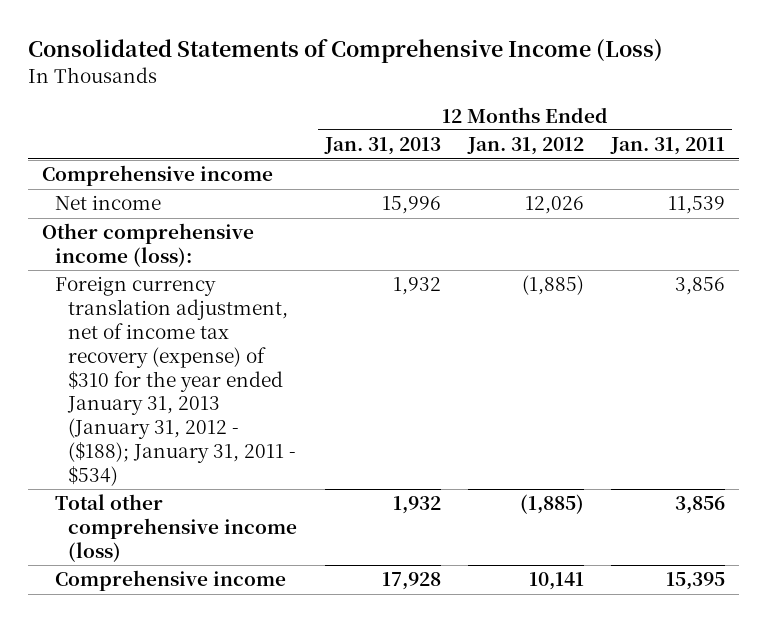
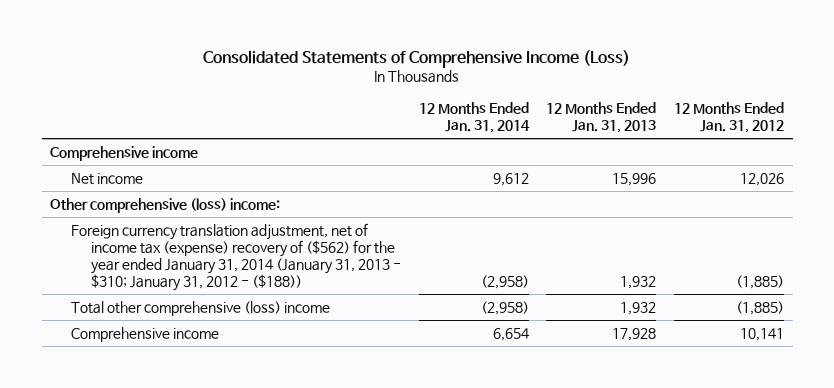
[610,137,726,156] Jan. 31, 2011 -> none
none -> [418,101,530,134] 12 Months Ended Jan. 31, 2014
[41,223,254,267] Other comprehensive income (loss): -> [50,197,281,213] Other comprehensive (loss) income:
[55,276,297,486] Foreign currency translation adjustment, net of income tax recovery (expense) of $310 for the year ended January 31, 2013 (January 31, 2012 - ($188); January 31, 2011 - $534) -> [70,222,402,292] Foreign currency translation adjustment, net of income tax (expense) recovery of ($562) for the year ended January 31, 2014 (January 31, 2013 - $310; January 31, 2012 - ($188))
[55,494,298,562] Total other comprehensive income (loss) -> [70,300,330,316] Total other comprehensive (loss) income

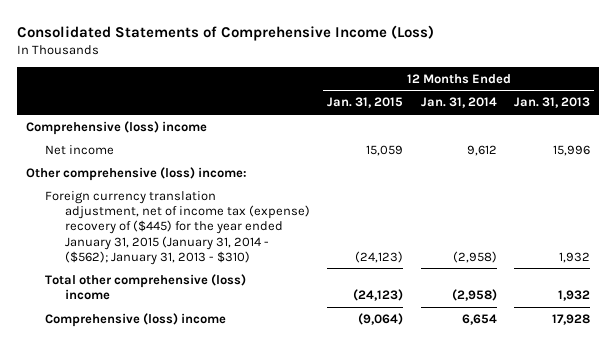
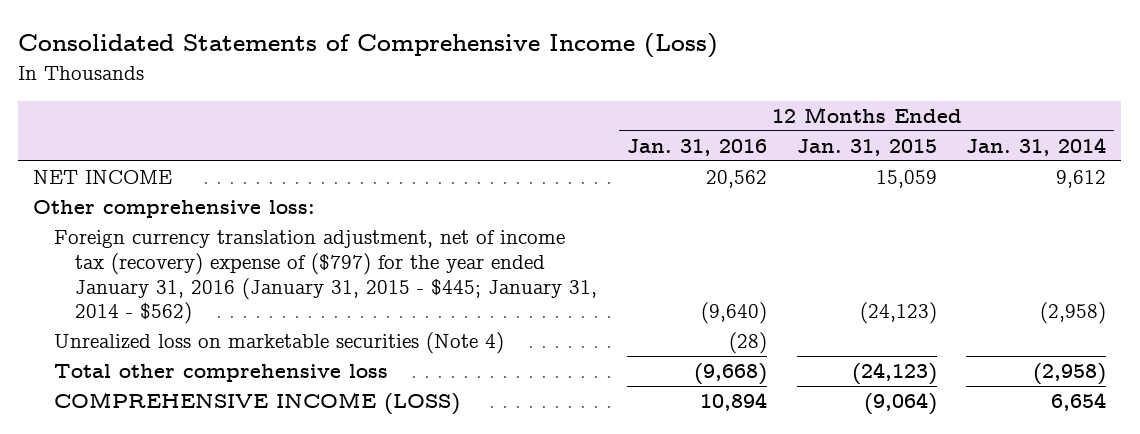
[514,97,591,109] Jan. 31, 2013 -> none
none -> [626,138,767,156] Jan. 31, 2016
[25,120,207,135] Comprehensive (loss) income -> none
[45,144,115,155] Net income -> [33,170,173,185] NET INCOME
[25,166,247,181] Other comprehensive (loss) income: -> [33,200,316,219] Other comprehensive loss:
[45,190,311,265] Foreign currency translation adjustment, net of income tax (expense) recovery of ($445) for the year ended January 31, 2015 (January 31, 2014 - ($562); January 31, 2013 - $310) -> [54,230,597,325] Foreign currency translation adjustment, net of income tax (recovery) expense of ($797) for the year ended January 31, 2016 (January 31, 2015 - $445; January 31, 2014 - $562)
none -> [54,332,505,355] Unrealized loss on marketable securities (Note 4)
[45,273,247,301] Total other comprehensive (loss) income -> [54,364,389,383] Total other comprehensive loss
[45,312,227,327] Comprehensive (loss) income -> [54,392,461,416] COMPREHENSIVE INCOME (LOSS)

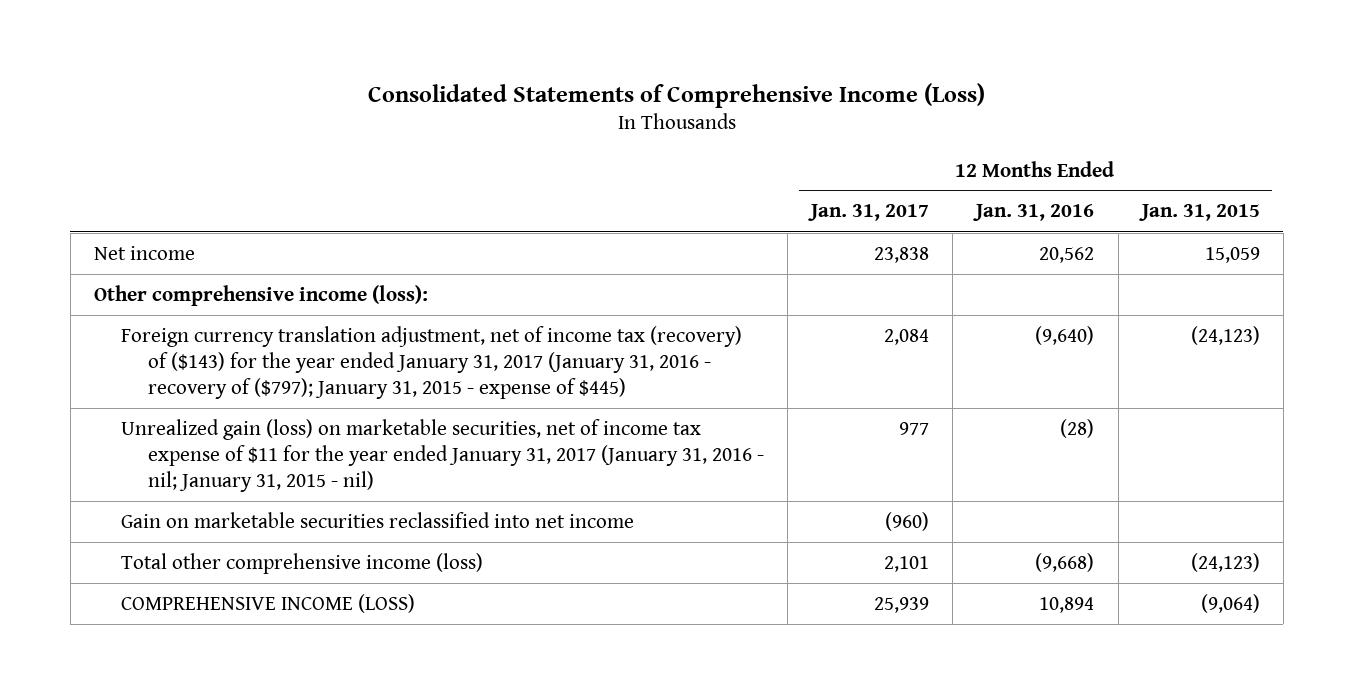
[966,136,1107,156] Jan. 31, 2014 -> none
none -> [808,204,930,222] Jan. 31, 2017
[33,170,173,185] NET INCOME -> [93,245,195,260] Net income
[33,200,316,219] Other comprehensive loss: -> [93,284,428,306] Other comprehensive income (loss):
[54,230,597,325] Foreign currency translation adjustment, net of income tax (recovery) expense of ($797) for the year ended January 31, 2016 (January 31, 2015 - $445; January 31, 2014 - $562) -> [120,325,742,400] Foreign currency translation adjustment, net of income tax (recovery) of ($143) for the year ended January 31, 2017 (January 31, 2016 - recovery of ($797); January 31, 2015 - expense of $445)
[54,332,505,355] Unrealized loss on marketable securities (Note 4) -> [120,418,764,493] Unrealized gain (loss) on marketable securities, net of income tax expense of $11 for the year ended January 31, 2017 (January 31, 2016 - nil; January 31, 2015 - nil)
none -> [120,511,634,528] Gain on marketable securities reclassified into net income
[54,364,389,383] Total other comprehensive loss -> [120,552,483,574] Total other comprehensive income (loss)

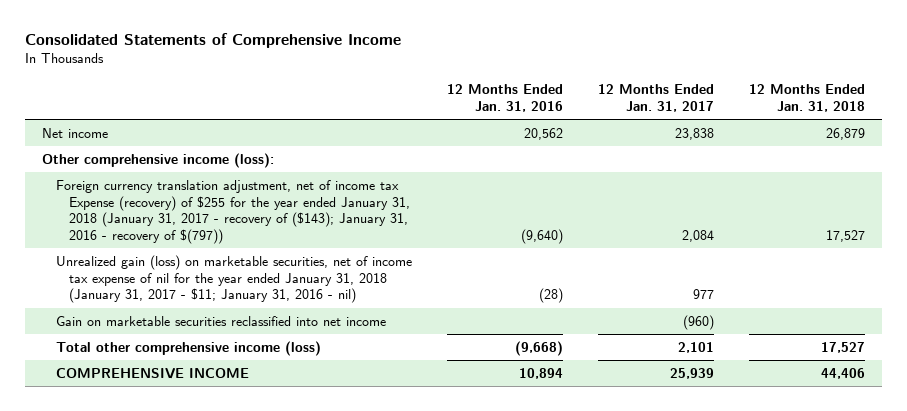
[367,82,985,108] Consolidated Statements of Comprehensive Income (Loss) -> [24,33,401,49] Consolidated Statements of Comprehensive Income
[1138,204,1260,222] Jan. 31, 2015 -> none
none -> [748,84,865,112] 12 Months Ended Jan. 31, 2018
[120,325,742,400] Foreign currency translation adjustment, net of income tax (recovery) of ($143) for the year ended January 31, 2017 (January 31, 2016 - recovery of ($797); January 31, 2015 - expense of $445) -> [55,179,411,244] Foreign currency translation adjustment, net of income tax Expense (recovery) of $255 for the year ended January 31, 2018 (January 31, 2017 - recovery of ($143); January 31, 2016 - recovery of $(797))
[120,418,764,493] Unrealized gain (loss) on marketable securities, net of income tax expense of $11 for the year ended January 31, 2017 (January 31, 2016 - nil; January 31, 2015 - nil) -> [55,254,412,304] Unrealized gain (loss) on marketable securities, net of income tax expense of nil for the year ended January 31, 2018 (January 31, 2017 - $11; January 31, 2016 - nil)
[120,593,415,613] COMPREHENSIVE INCOME (LOSS) -> [55,367,249,379] COMPREHENSIVE INCOME

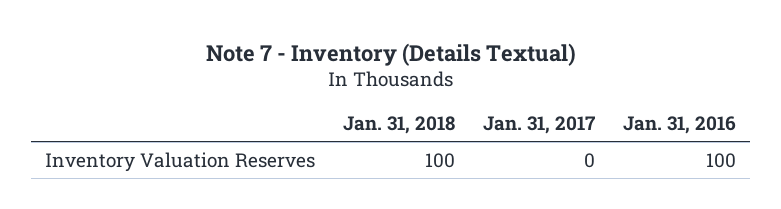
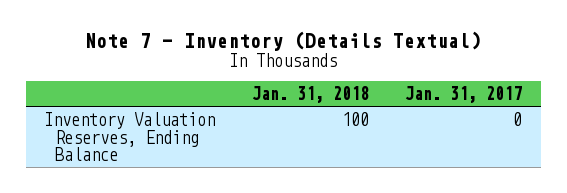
[623,116,737,135] Jan. 31, 2016 -> none
[45,151,316,172] Inventory Valuation Reserves -> [44,112,216,161] Inventory Valuation Reserves, Ending Balance

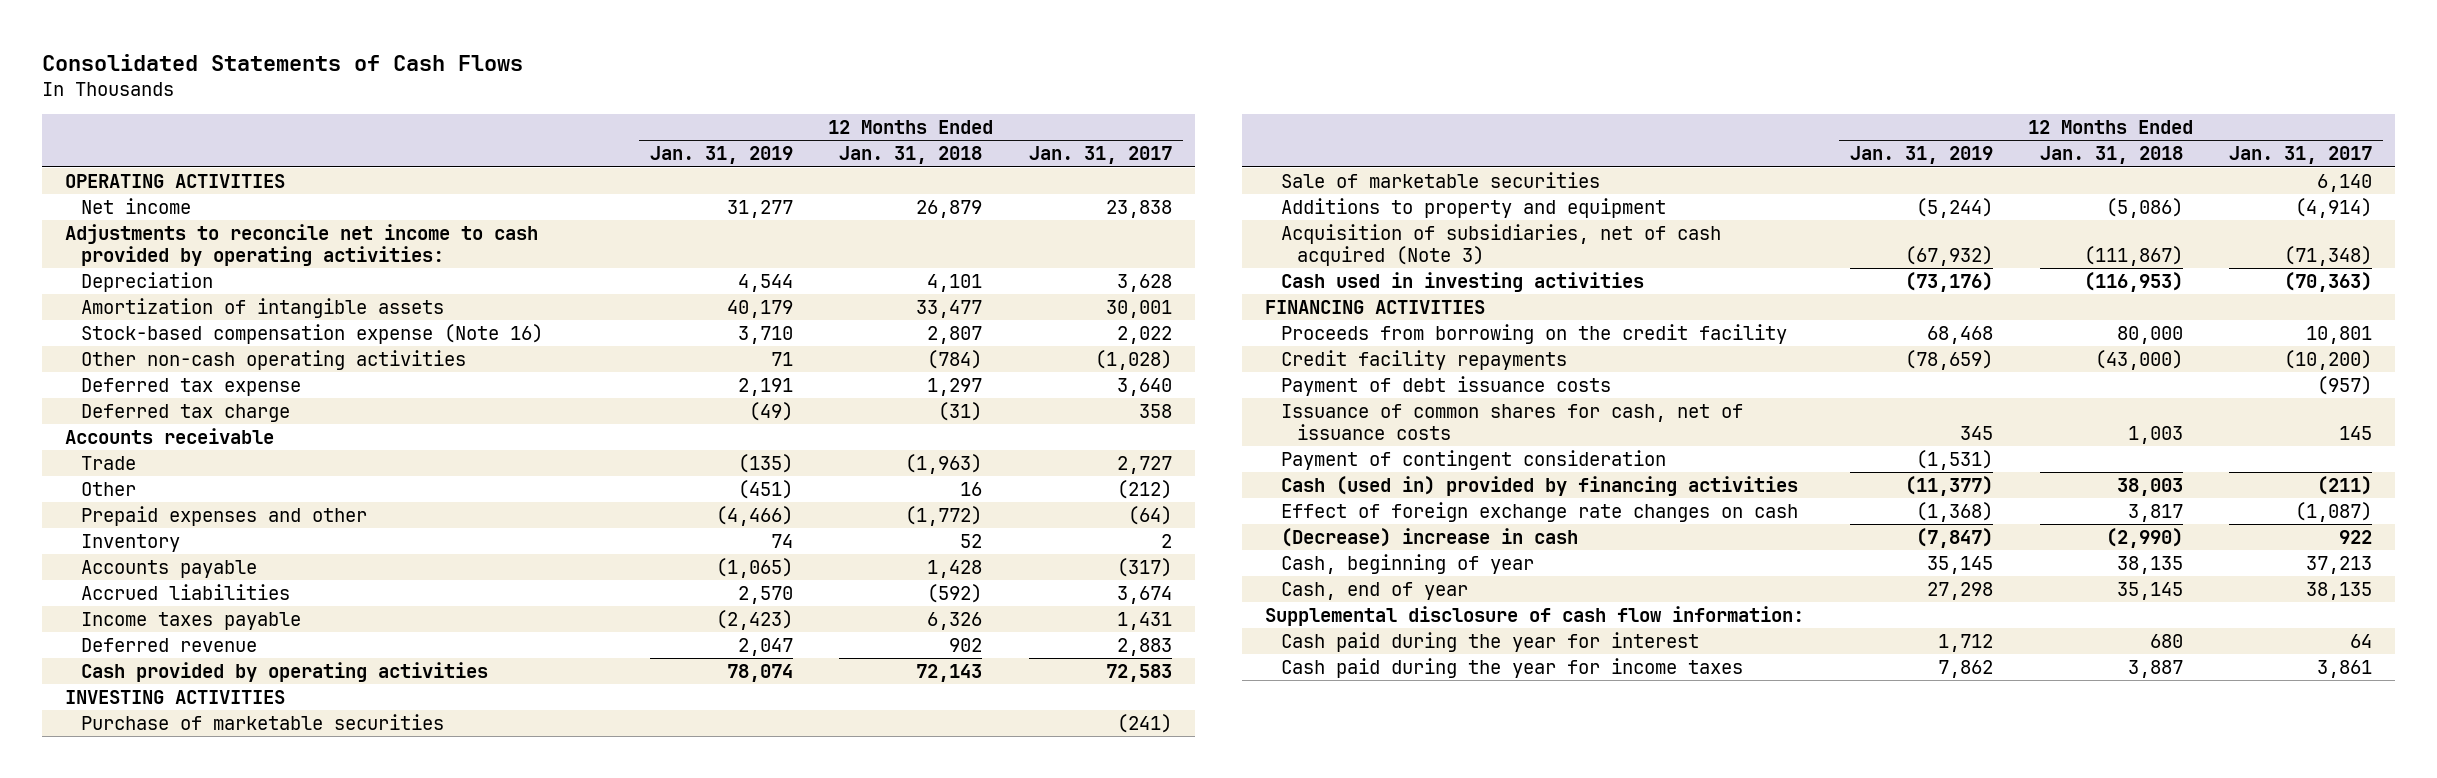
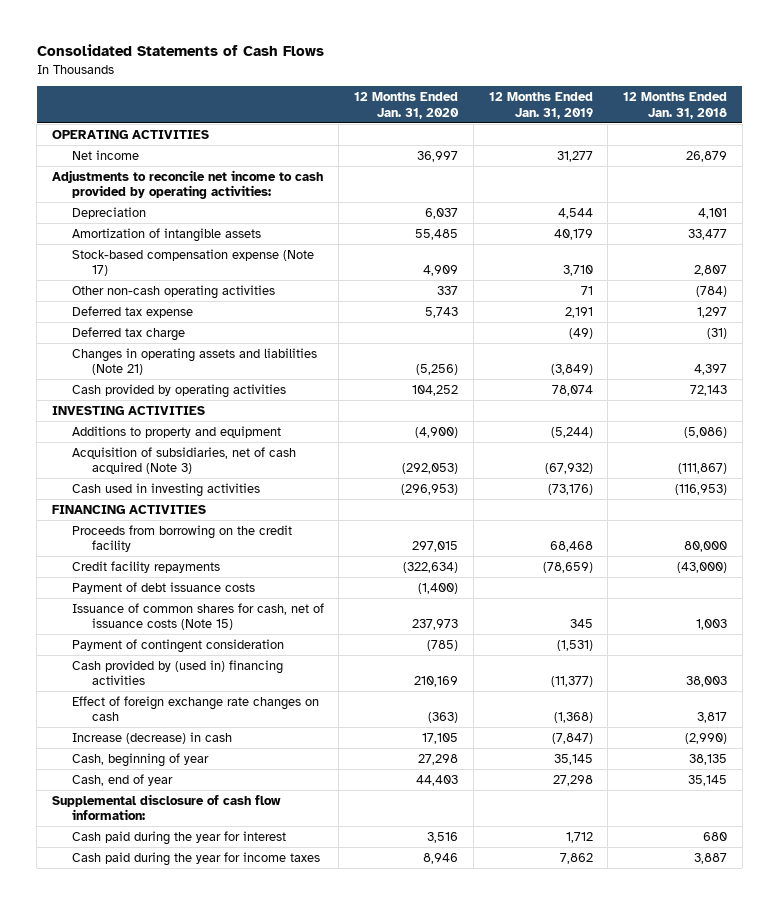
[1028,146,1172,165] Jan. 31, 2017 -> none
none -> [354,92,460,119] 12 Months Ended Jan. 31, 2020
[80,323,543,344] Stock-based compensation expense (Note 16) -> [71,248,314,277] Stock-based compensation expense (Note 17)
[64,427,274,444] Accounts receivable -> none
[80,455,136,470] Trade -> none
[80,481,136,496] Other -> none
[80,505,367,526] Prepaid expenses and other -> none
[80,533,180,552] Inventory -> none
[80,559,257,578] Accounts payable -> none
[80,583,290,600] Accrued liabilities -> none
[80,611,301,630] Income taxes payable -> none
[80,637,257,652] Deferred revenue -> none
none -> [71,347,317,376] Changes in operating assets and liabilities (Note 21)
[80,713,444,730] Purchase of marketable securities -> none
[1280,171,1600,188] Sale of marketable securities -> none
[1280,403,1743,440] Issuance of common shares for cash, net of issuance costs -> [71,602,324,631] Issuance of common shares for cash, net of issuance costs (Note 15)
[1280,475,1798,496] Cash (used in) provided by financing activities -> [71,659,283,686] Cash provided by (used in) financing activities
[1280,527,1578,547] (Decrease) increase in cash -> [71,731,232,744] Increase (decrease) in cash

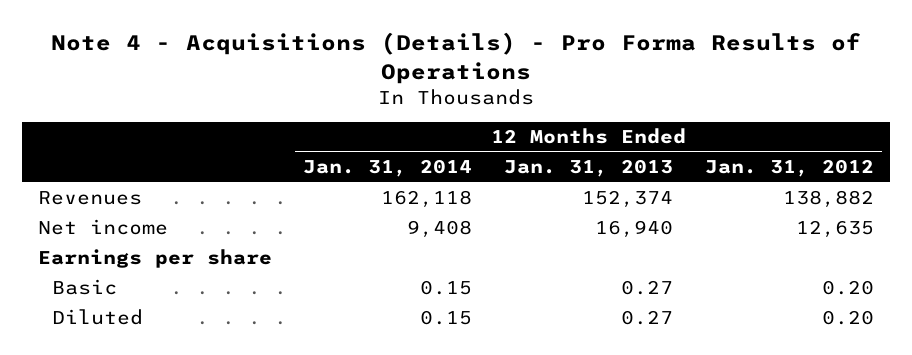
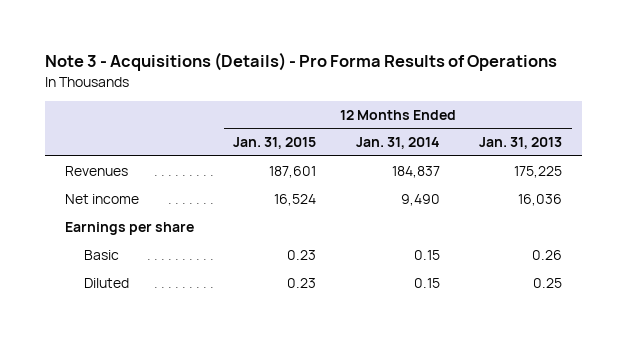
[50,32,861,84] Note 4 - Acquisitions (Details) - Pro Forma Results of Operations -> [45,52,558,72] Note 3 - Acquisitions (Details) - Pro Forma Results of Operations
[705,159,875,178] Jan. 31, 2012 -> none
none -> [233,137,317,150] Jan. 31, 2015
[381,190,473,209] 162,118 -> [391,165,440,178] 184,837
[582,190,674,209] 152,374 -> [514,165,563,178] 175,225
[407,220,473,239] 9,408 -> [400,193,440,206] 9,490
[595,220,674,239] 16,940 -> [518,193,563,206] 16,036
[621,280,674,296] 0.27 -> [532,249,563,260] 0.26
[621,310,674,326] 0.27 -> [533,277,563,288] 0.25

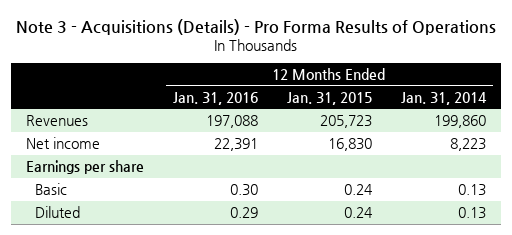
[479,137,563,150] Jan. 31, 2013 -> none
none -> [172,91,258,105] Jan. 31, 2016
[269,165,317,178] 187,601 -> [319,115,372,129] 205,723
[391,165,440,178] 184,837 -> [434,115,487,129] 199,860
[274,193,317,206] 16,524 -> [327,138,372,152] 16,830
[400,193,440,206] 9,490 -> [450,138,487,152] 8,223
[287,249,317,260] 0.23 -> [343,184,373,196] 0.24
[413,249,440,260] 0.15 -> [458,184,487,197] 0.13
[287,277,317,288] 0.23 -> [343,207,373,219] 0.24
[413,277,440,288] 0.15 -> [458,207,487,220] 0.13

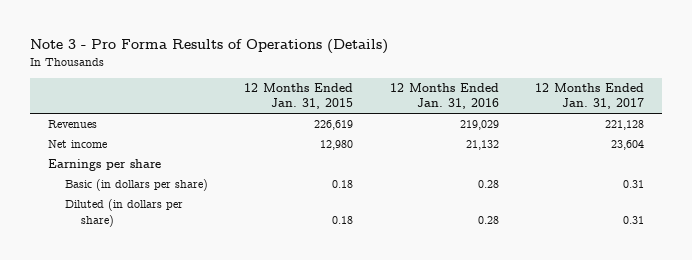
[15,18,496,35] Note 3 - Acquisitions (Details) - Pro Forma Results of Operations -> [30,39,389,55] Note 3 - Pro Forma Results of Operations (Details)
[401,91,488,105] Jan. 31, 2014 -> none
none -> [534,83,644,110] 12 Months Ended Jan. 31, 2017
[205,115,258,129] 197,088 -> [459,120,499,131] 219,029
[319,115,372,129] 205,723 -> [314,120,354,131] 226,619
[213,138,258,152] 22,391 -> [465,140,499,151] 21,132
[327,138,372,152] 16,830 -> [320,140,354,151] 12,980
[35,183,68,196] Basic -> [64,179,208,192] Basic (in dollars per share)
[229,184,258,197] 0.30 -> [477,180,499,189] 0.28
[343,184,373,196] 0.24 -> [332,180,354,189] 0.18
[35,206,81,219] Diluted -> [64,199,183,227] Diluted (in dollars per share)
[229,207,258,219] 0.29 -> [477,215,499,224] 0.28
[343,207,373,219] 0.24 -> [332,215,354,224] 0.18

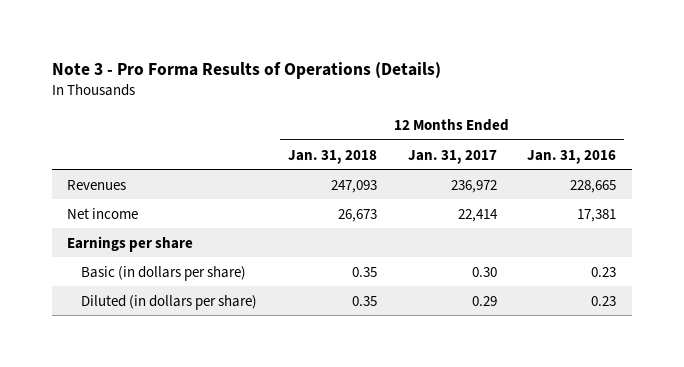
[244,83,354,110] 12 Months Ended Jan. 31, 2015 -> none
none -> [287,149,377,164] Jan. 31, 2018
[459,120,499,131] 219,029 -> [570,179,617,193] 228,665
[604,120,644,131] 221,128 -> [450,179,497,193] 236,972
[465,140,499,151] 21,132 -> [577,208,617,222] 17,381
[610,140,644,151] 23,604 -> [457,208,498,222] 22,414
[477,180,499,189] 0.28 -> [591,266,617,277] 0.23
[622,180,644,189] 0.31 -> [471,266,497,277] 0.30
[477,215,499,224] 0.28 -> [591,295,617,306] 0.23
[622,215,644,224] 0.31 -> [471,295,497,306] 0.29

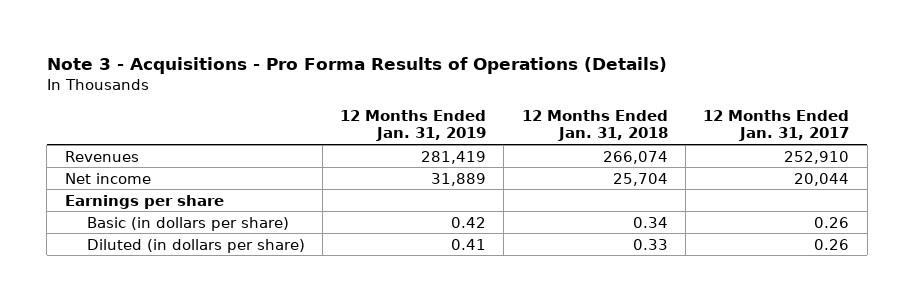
[51,62,441,80] Note 3 - Pro Forma Results of Operations (Details) -> [46,56,667,74] Note 3 - Acquisitions - Pro Forma Results of Operations (Details)
[527,149,617,164] Jan. 31, 2016 -> none
none -> [340,110,487,142] 12 Months Ended Jan. 31, 2019
[330,179,377,193] 247,093 -> [602,150,668,164] 266,074
[450,179,497,193] 236,972 -> [784,150,850,164] 252,910
[337,208,377,222] 26,673 -> [612,172,668,186] 25,704
[457,208,498,222] 22,414 -> [794,172,850,186] 20,044
[351,266,377,277] 0.35 -> [632,216,668,228] 0.34
[471,266,497,277] 0.30 -> [814,216,850,228] 0.26
[351,295,377,306] 0.35 -> [632,238,668,250] 0.33
[471,295,497,306] 0.29 -> [814,238,850,250] 0.26

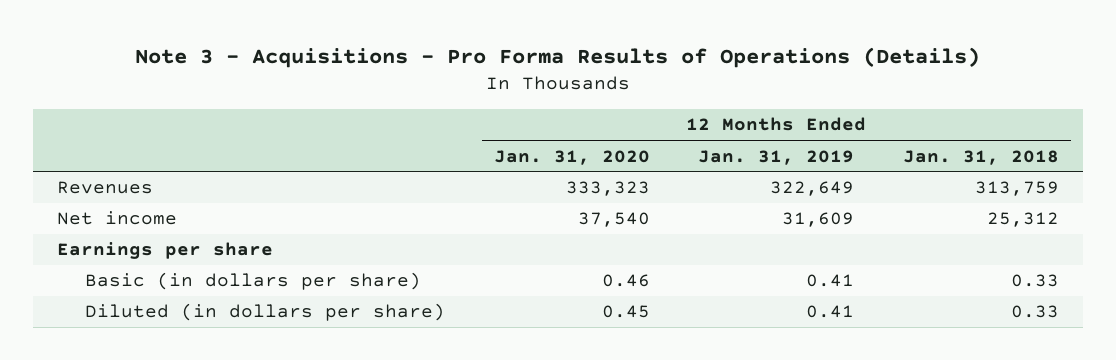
[703,110,850,142] 12 Months Ended Jan. 31, 2017 -> none
none -> [493,149,650,165] Jan. 31, 2020
[421,150,487,164] 281,419 -> [770,181,855,197] 322,649
[602,150,668,164] 266,074 -> [974,181,1059,197] 313,759
[431,172,487,186] 31,889 -> [782,212,855,228] 31,609
[612,172,668,186] 25,704 -> [986,212,1059,228] 25,312
[451,216,487,228] 0.42 -> [806,274,855,288] 0.41
[632,216,668,228] 0.34 -> [1010,274,1059,288] 0.33

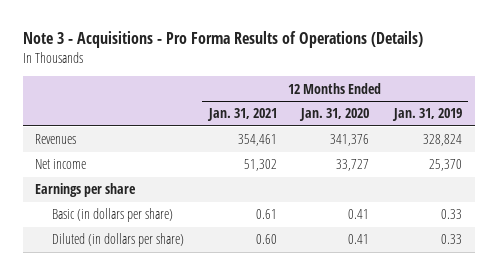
[902,149,1059,165] Jan. 31, 2018 -> none
none -> [206,108,277,122] Jan. 31, 2021
[565,181,650,197] 333,323 -> [330,134,370,147] 341,376
[770,181,855,197] 322,649 -> [423,134,463,147] 328,824
[577,212,650,228] 37,540 -> [336,159,370,172] 33,727
[782,212,855,228] 31,609 -> [429,159,463,172] 25,370
[601,274,650,288] 0.46 -> [348,209,370,220] 0.41
[806,274,855,288] 0.41 -> [441,209,463,220] 0.33
[601,305,650,319] 0.45 -> [348,234,370,245] 0.41
[806,305,855,319] 0.41 -> [441,234,463,245] 0.33

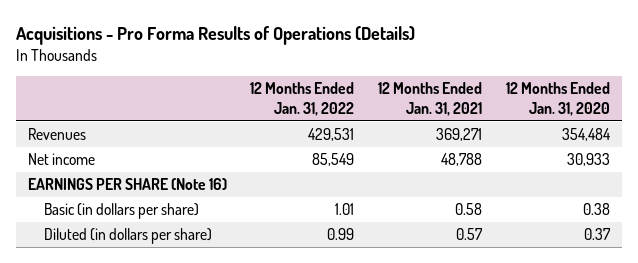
[22,31,423,49] Note 3 - Acquisitions - Pro Forma Results of Operations (Details) -> [15,25,415,45] Acquisitions - Pro Forma Results of Operations (Details)
[392,108,463,122] Jan. 31, 2019 -> none
none -> [250,82,355,116] 12 Months Ended Jan. 31, 2022
[237,134,277,147] 354,461 -> [436,128,483,142] 369,271
[330,134,370,147] 341,376 -> [562,128,612,142] 354,484
[243,159,277,172] 51,302 -> [441,153,483,167] 48,788
[336,159,370,172] 33,727 -> [567,153,611,167] 30,933
[35,183,137,198] Earnings per share -> [27,178,227,191] EARNINGS PER SHARE (Note 16)
[255,209,277,220] 0.61 -> [455,203,483,216] 0.58
[348,209,370,220] 0.41 -> [583,203,611,216] 0.38
[255,234,277,245] 0.60 -> [456,228,484,241] 0.57
[348,234,370,245] 0.41 -> [584,228,612,241] 0.37

